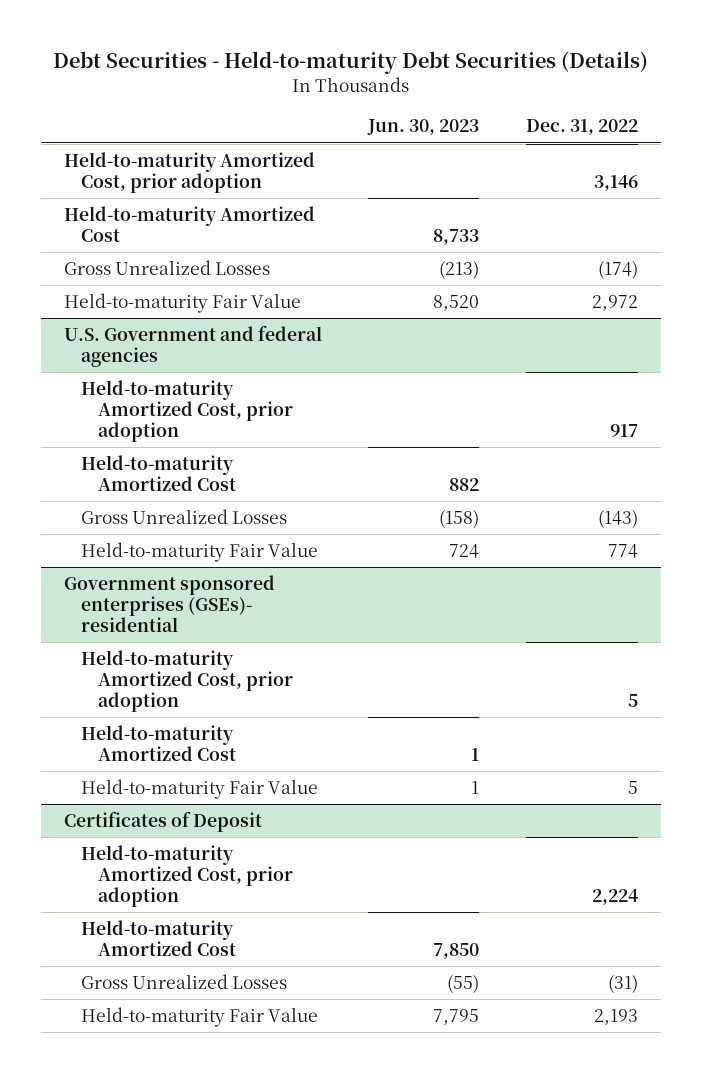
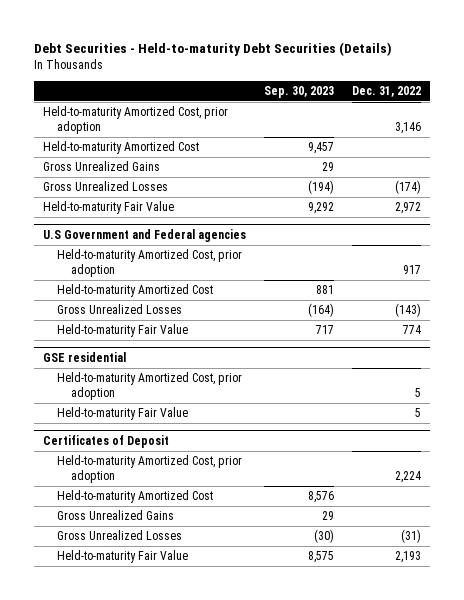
[367,119,480,136] Jun. 30, 2023 -> none
none -> [264,86,335,99] Sep. 30, 2023
none -> [43,161,161,172] Gross Unrealized Gains
[64,324,323,368] U.S. Government and federal agencies -> [43,228,247,242] U.S Government and Federal agencies
[64,574,276,633] Government sponsored enterprises (GSEs)- residential -> [43,351,127,362] GSE residential
[81,724,237,762] Held-to-maturity Amortized Cost -> none
none -> [56,510,174,521] Gross Unrealized Gains

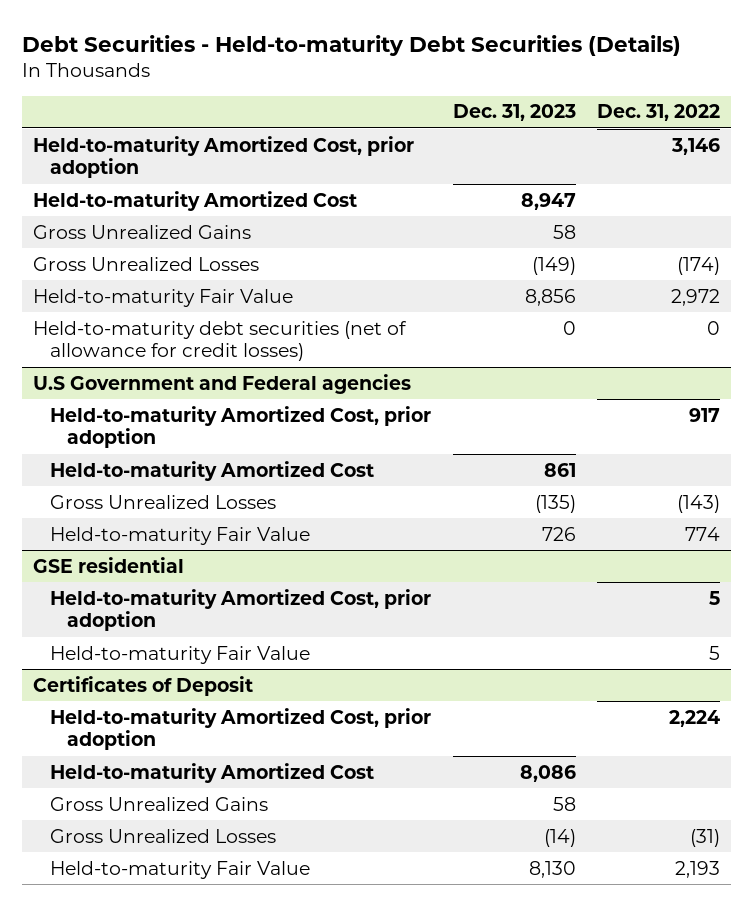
[264,86,335,99] Sep. 30, 2023 -> none
none -> [452,104,576,122] Dec. 31, 2023
none -> [33,320,408,362] Held-to-maturity debt securities (net of allowance for credit losses)

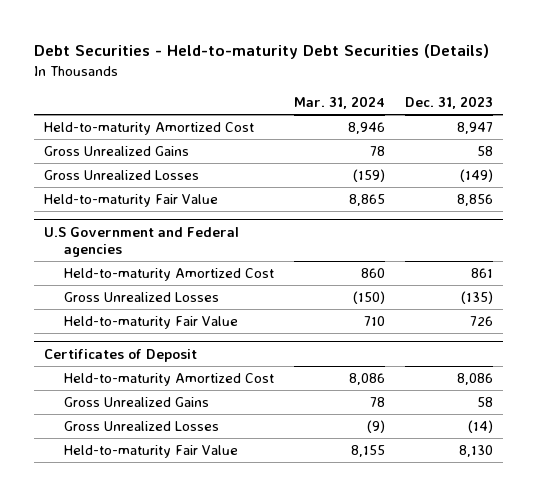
[597,104,721,122] Dec. 31, 2022 -> none
none -> [293,96,385,110] Mar. 31, 2024
[33,135,415,179] Held-to-maturity Amortized Cost, prior adoption -> none
[33,320,408,362] Held-to-maturity debt securities (net of allowance for credit losses) -> none
[50,405,432,449] Held-to-maturity Amortized Cost, prior adoption -> none
[33,556,185,573] GSE residential -> none
[50,588,432,632] Held-to-maturity Amortized Cost, prior adoption -> none
[50,645,311,664] Held-to-maturity Fair Value -> none
[50,707,432,751] Held-to-maturity Amortized Cost, prior adoption -> none

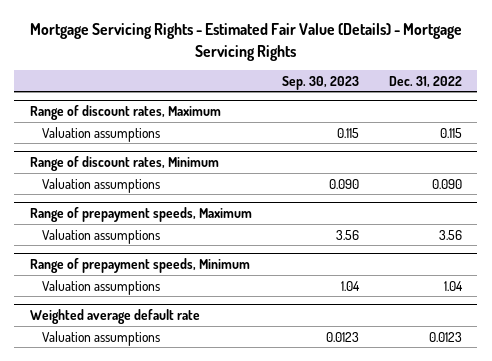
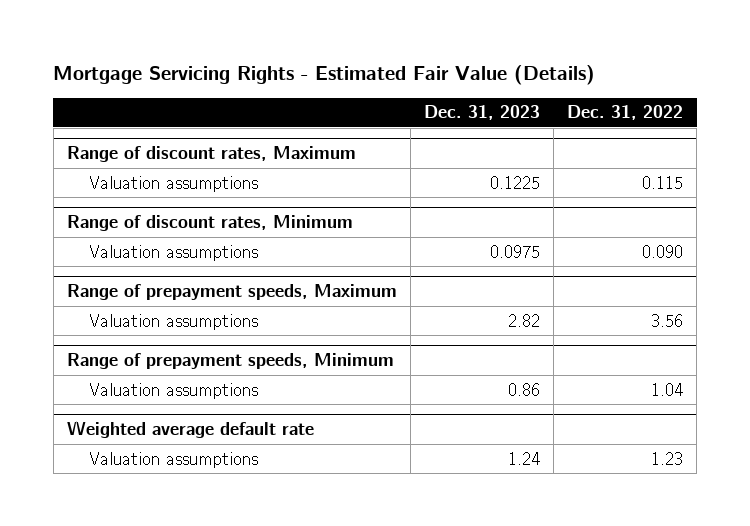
[29,23,462,61] Mortgage Servicing Rights - Estimated Fair Value (Details) - Mortgage Servicing Rights -> [53,65,596,86] Mortgage Servicing Rights - Estimated Fair Value (Details)
[281,75,359,90] Sep. 30, 2023 -> none
none -> [423,105,540,121] Dec. 31, 2023
[429,331,463,342] 0.0123 -> [650,451,683,465] 1.23

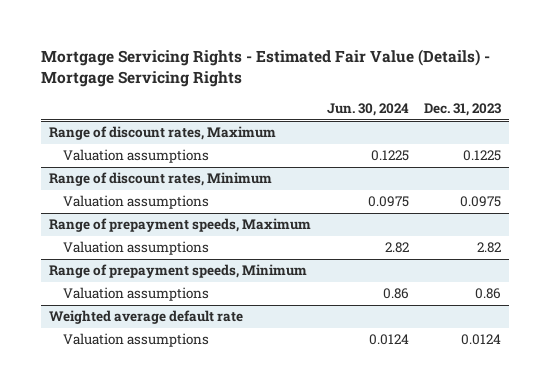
[53,65,596,86] Mortgage Servicing Rights - Estimated Fair Value (Details) -> [41,49,491,88] Mortgage Servicing Rights - Estimated Fair Value (Details) - Mortgage Servicing Rights
[566,105,683,121] Dec. 31, 2022 -> none
none -> [326,103,409,117] Jun. 30, 2024
[507,451,540,465] 1.24 -> [461,334,502,346] 0.0124

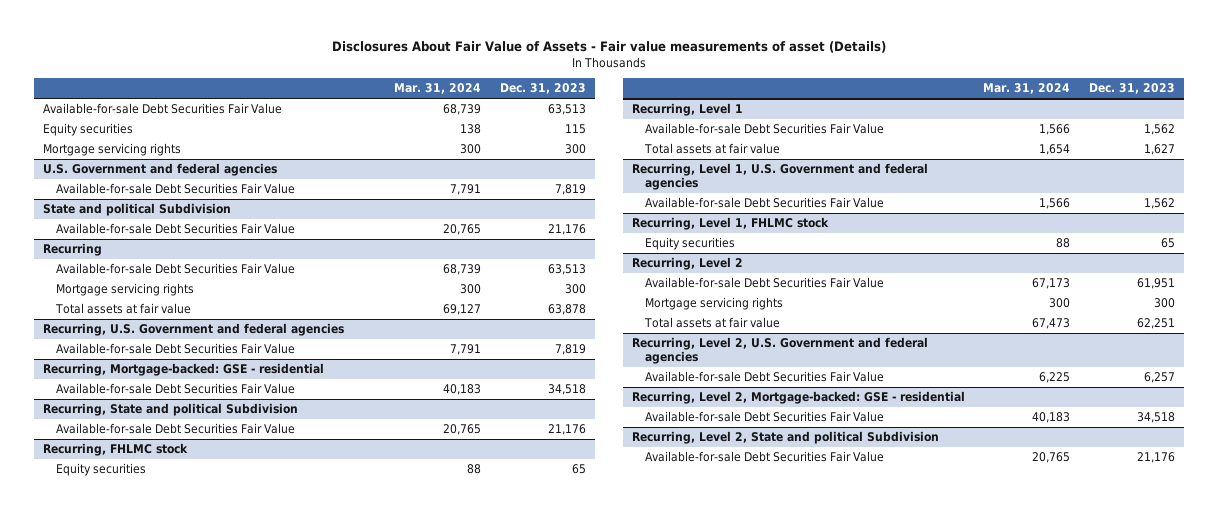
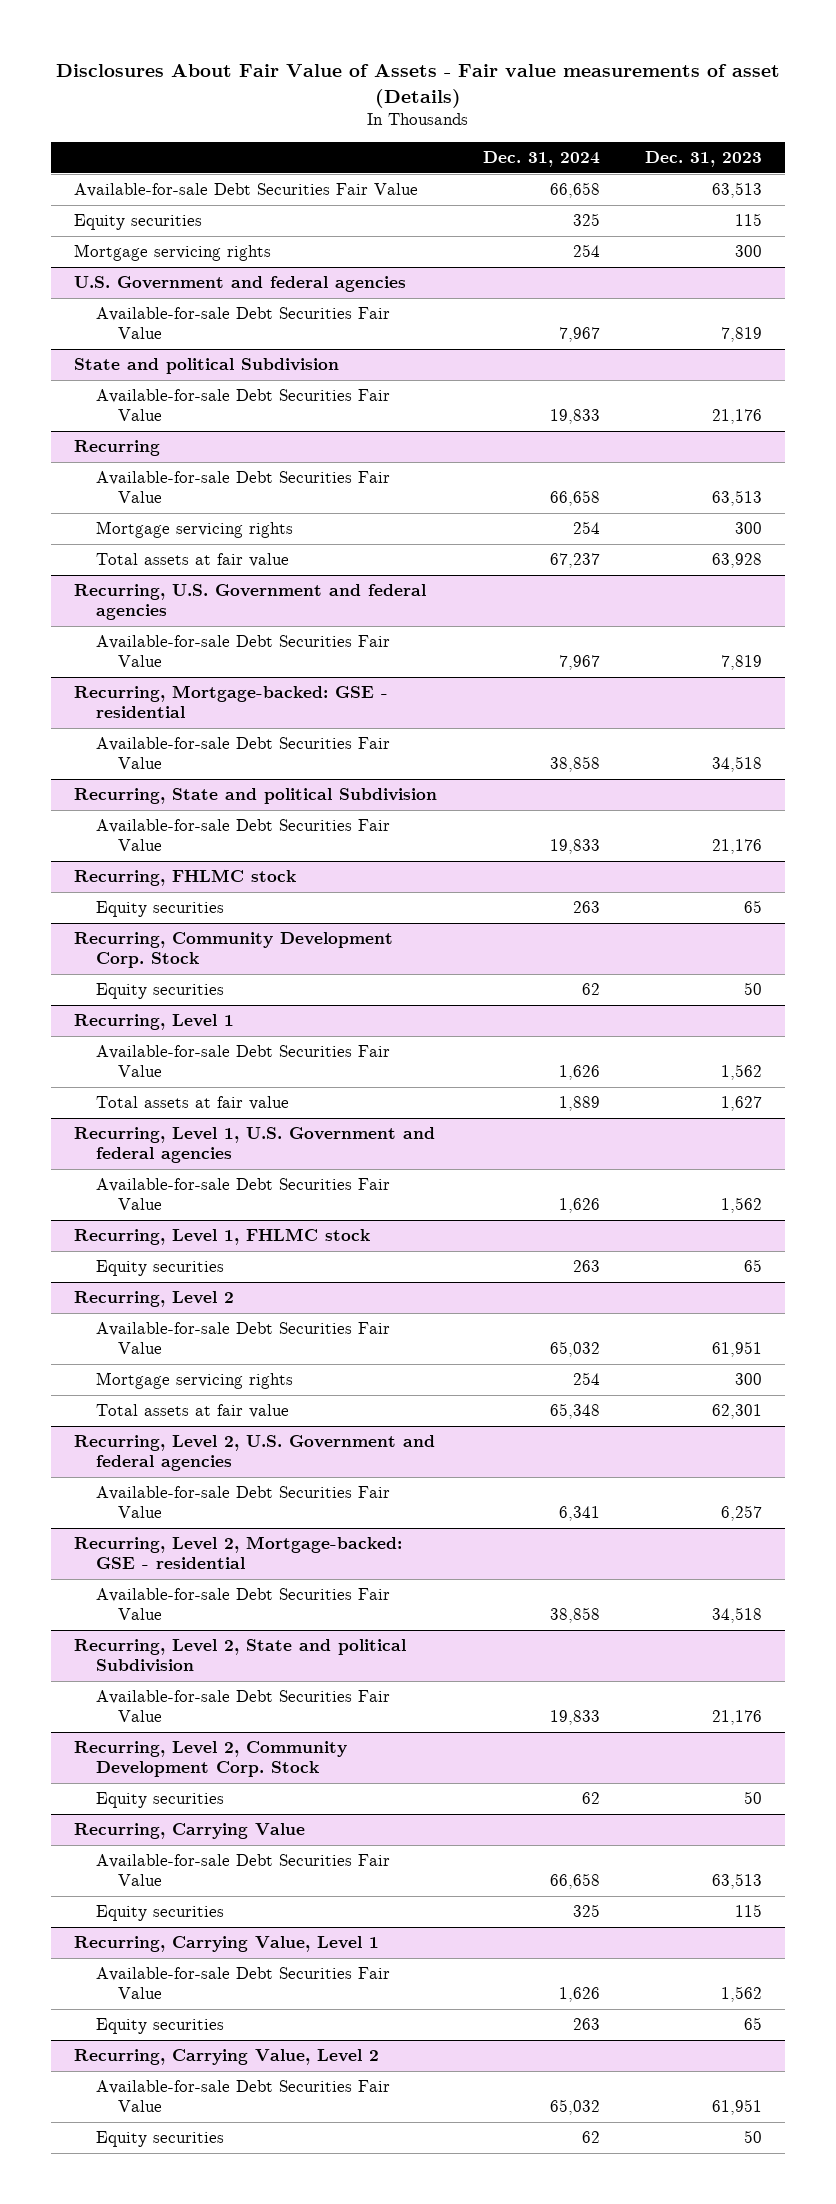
[394,83,482,95] Mar. 31, 2024 -> none
none -> [482,151,600,168] Dec. 31, 2024
[547,304,586,316] 63,878 -> [712,553,763,569] 63,928
none -> [73,932,393,969] Recurring, Community Development Corp. Stock
none -> [96,983,225,1000] Equity securities
[1136,318,1175,330] 62,251 -> [712,1404,763,1420] 62,301
none -> [73,1741,347,1778] Recurring, Level 2, Community Development Corp. Stock
none -> [96,1792,225,1809] Equity securities
none -> [73,1823,305,1840] Recurring, Carrying Value
none -> [96,1854,391,1887] Available-for-sale Debt Securities Fair Value
none -> [96,1905,225,1922] Equity securities
none -> [73,1936,379,1953] Recurring, Carrying Value, Level 1
none -> [96,1967,391,2000] Available-for-sale Debt Securities Fair Value
none -> [96,2018,225,2035] Equity securities
none -> [73,2049,379,2066] Recurring, Carrying Value, Level 2
none -> [96,2080,391,2113] Available-for-sale Debt Securities Fair Value
none -> [96,2131,225,2148] Equity securities

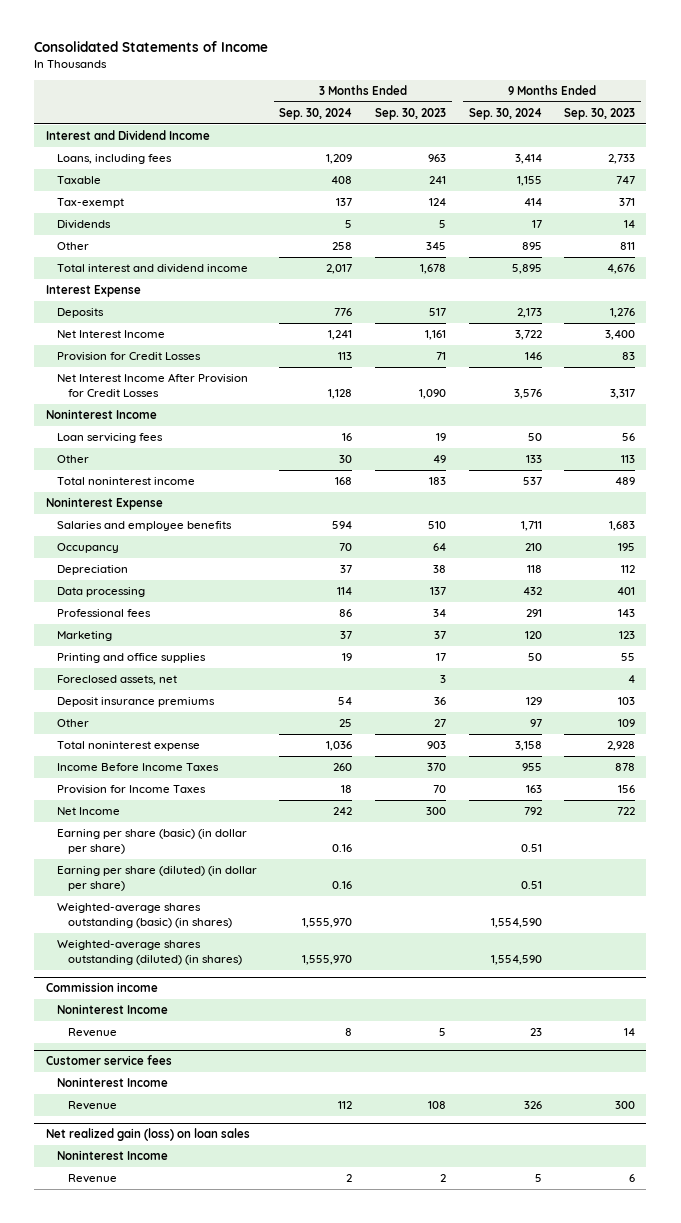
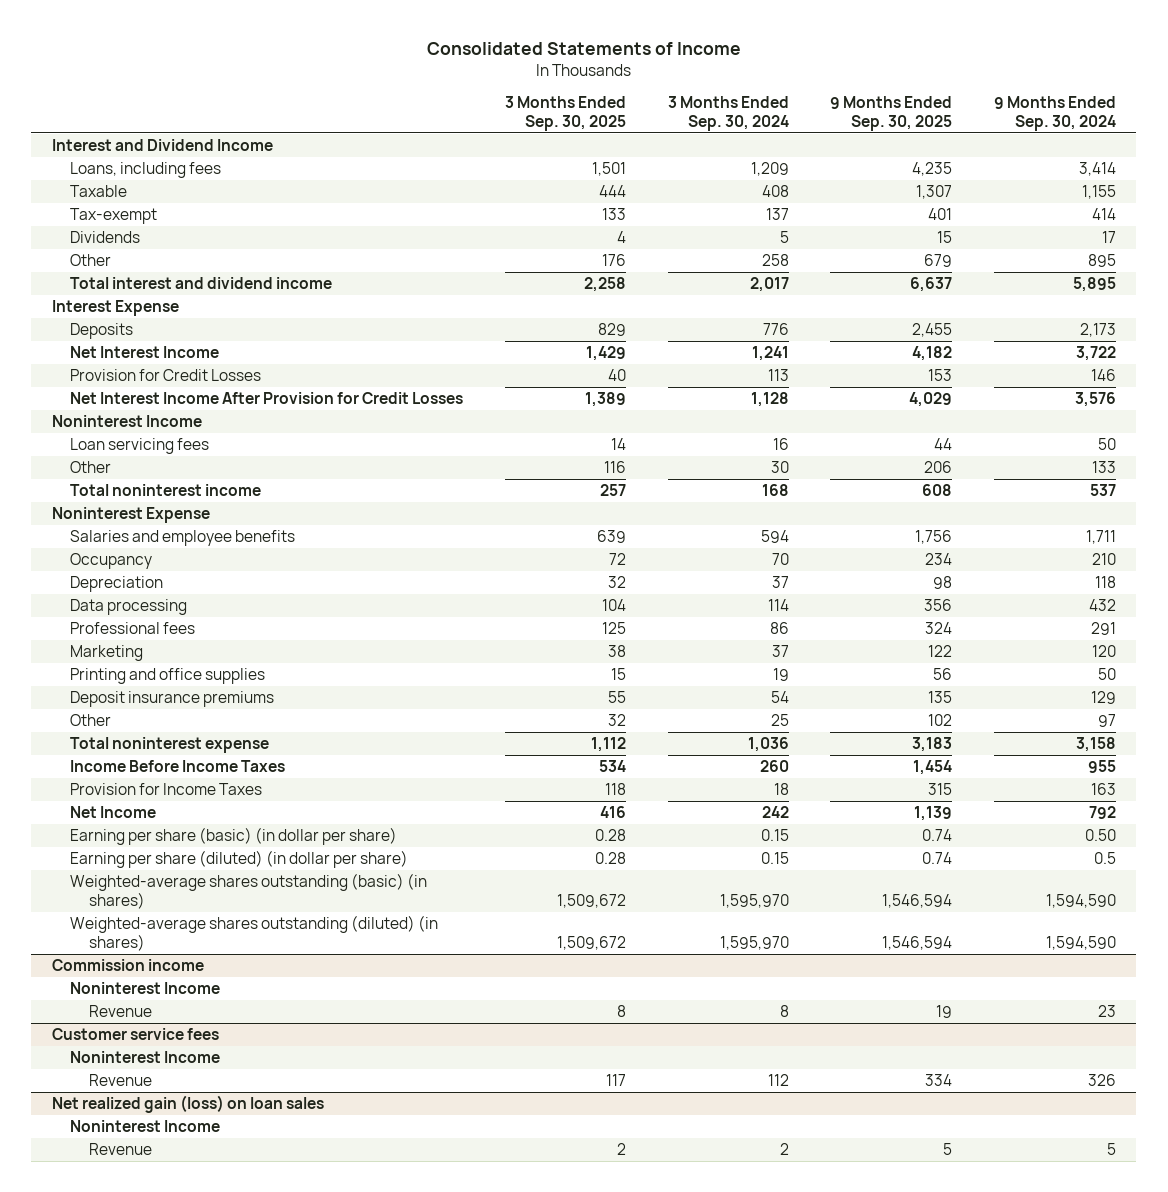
[374,107,446,120] Sep. 30, 2023 -> none
[564,107,636,120] Sep. 30, 2023 -> none
none -> [504,96,626,131] 3 Months Ended Sep. 30, 2025
none -> [830,96,953,131] 9 Months Ended Sep. 30, 2025
[56,675,177,686] Foreclosed assets, net -> none
[332,843,353,852] 0.16 -> [760,829,789,842] 0.15
[520,843,542,852] 0.51 -> [1084,829,1116,842] 0.50
[332,880,353,889] 0.16 -> [760,852,789,865] 0.15
[520,880,542,889] 0.51 -> [1093,852,1116,865] 0.5
[302,917,353,928] 1,555,970 -> [719,893,789,908] 1,595,970
[490,917,542,928] 1,554,590 -> [1045,893,1116,908] 1,594,590
[302,954,353,965] 1,555,970 -> [719,935,789,950] 1,595,970
[490,954,542,965] 1,554,590 -> [1045,935,1116,950] 1,594,590

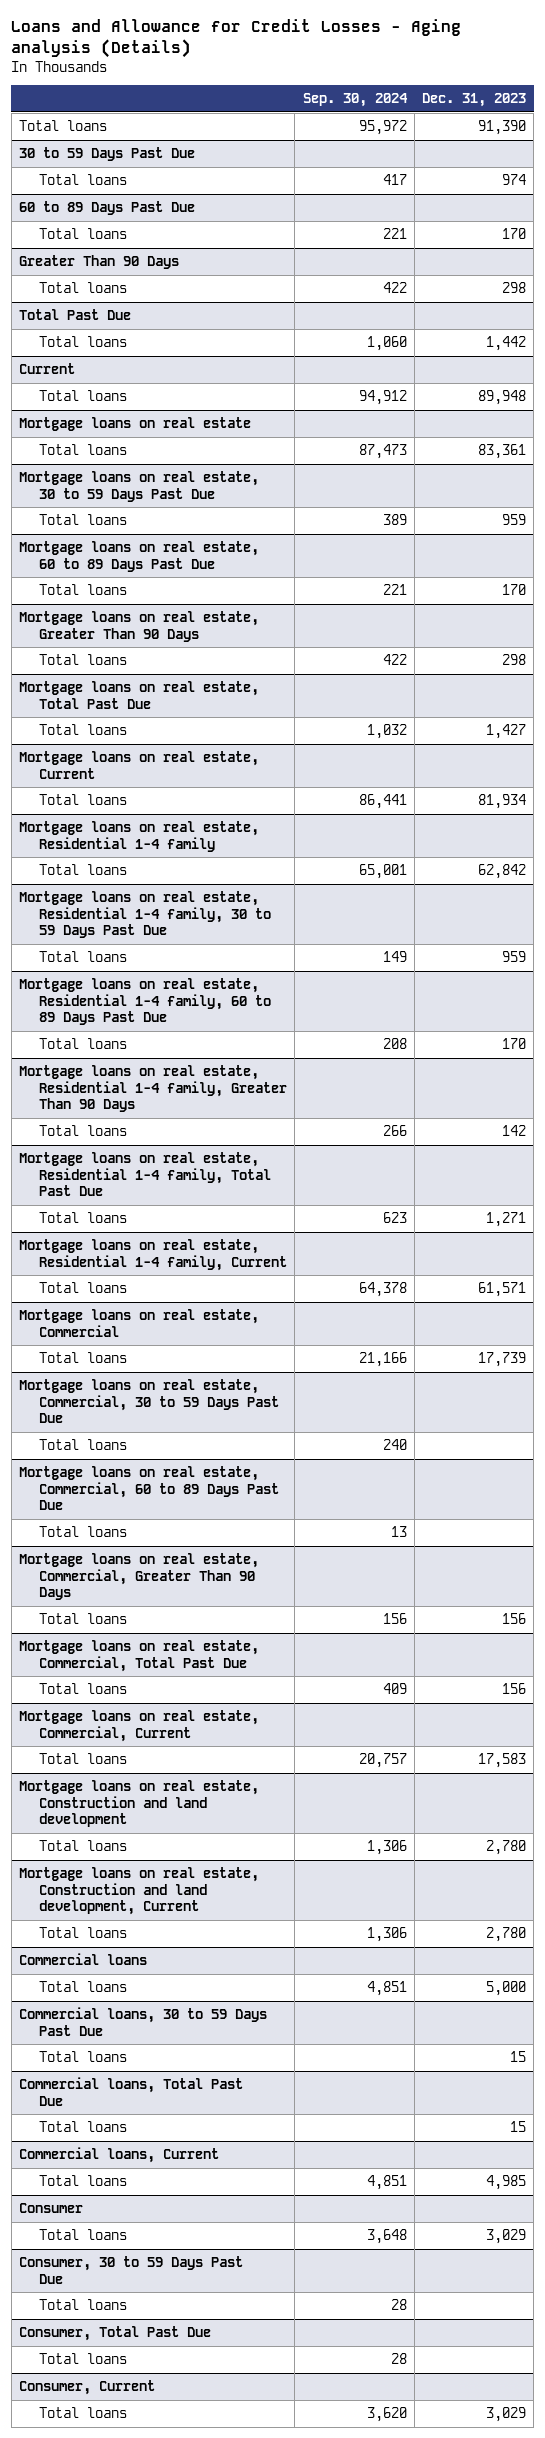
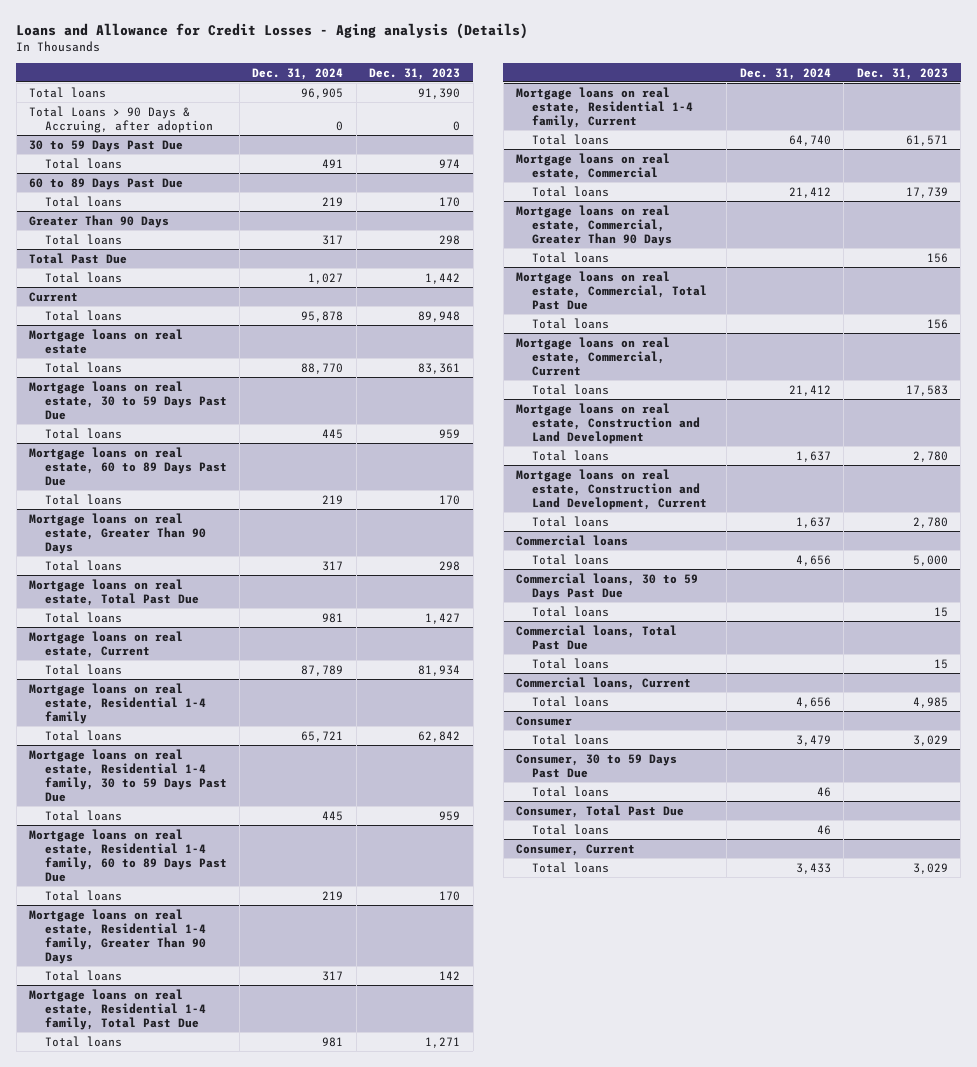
[302,93,408,108] Sep. 30, 2024 -> none
none -> [252,67,344,80] Dec. 31, 2024
none -> [28,105,213,133] Total Loans > 90 Days & Accruing, after adoption
[19,1379,280,1424] Mortgage loans on real estate, Commercial, 30 to 59 Days Past Due -> none
[39,1439,128,1451] Total loans -> none
[19,1466,280,1511] Mortgage loans on real estate, Commercial, 60 to 89 Days Past Due -> none
[39,1526,128,1538] Total loans -> none
[19,1780,260,1828] Mortgage loans on real estate, Construction and land development -> [516,402,700,444] Mortgage loans on real estate, Construction and Land Development
[19,1867,260,1916] Mortgage loans on real estate, Construction and land development, Current -> [516,468,707,510] Mortgage loans on real estate, Construction and Land Development, Current

